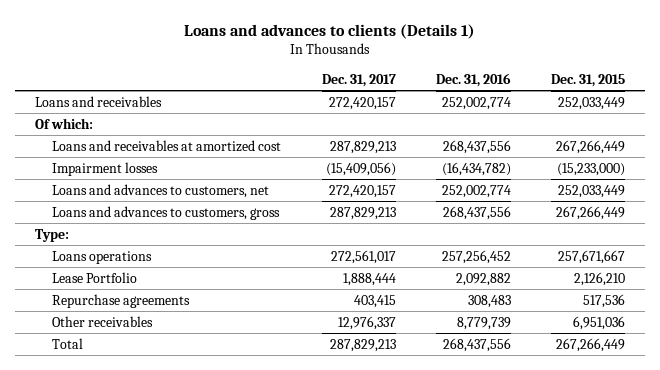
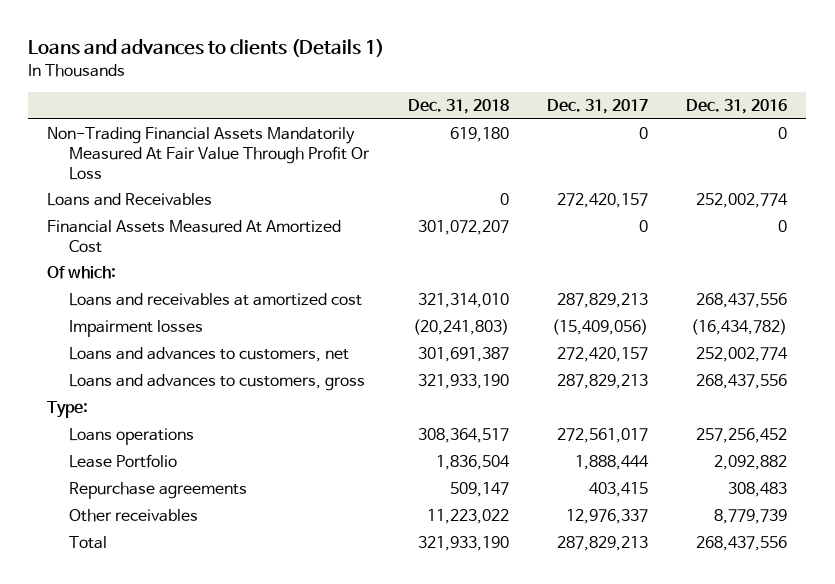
[551,73,626,87] Dec. 31, 2015 -> none
none -> [407,99,509,115] Dec. 31, 2018
none -> [47,127,371,180] Non-Trading Financial Assets Mandatorily Measured At Fair Value Through Profit Or Loss
[34,95,162,107] Loans and receivables -> [47,193,213,207] Loans and Receivables
none -> [47,220,342,253] Financial Assets Measured At Amortized Cost

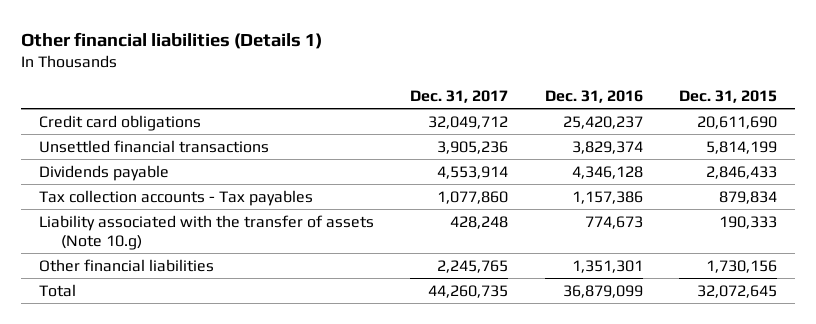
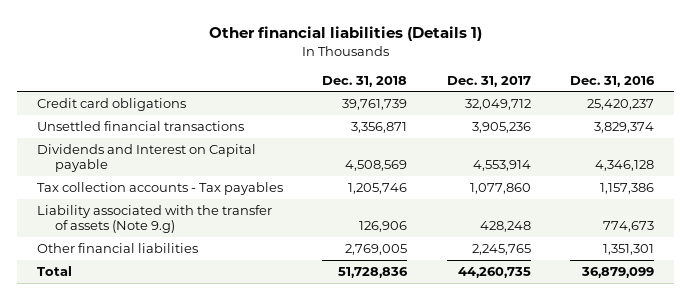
[679,89,778,103] Dec. 31, 2015 -> none
none -> [322,75,408,87] Dec. 31, 2018
[39,164,170,181] Dividends payable -> [37,143,257,173] Dividends and Interest on Capital payable
[39,214,375,251] Liability associated with the transfer of assets (Note 10.g) -> [37,204,273,234] Liability associated with the transfer of assets (Note 9.g)

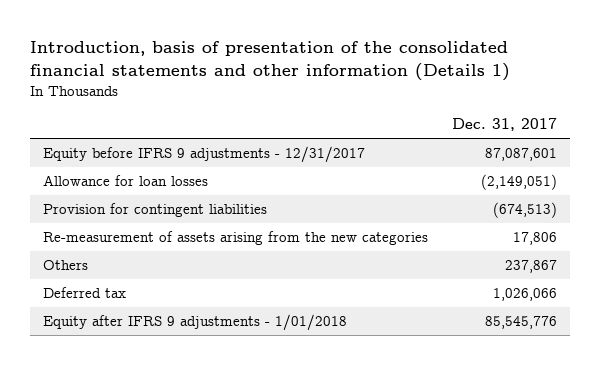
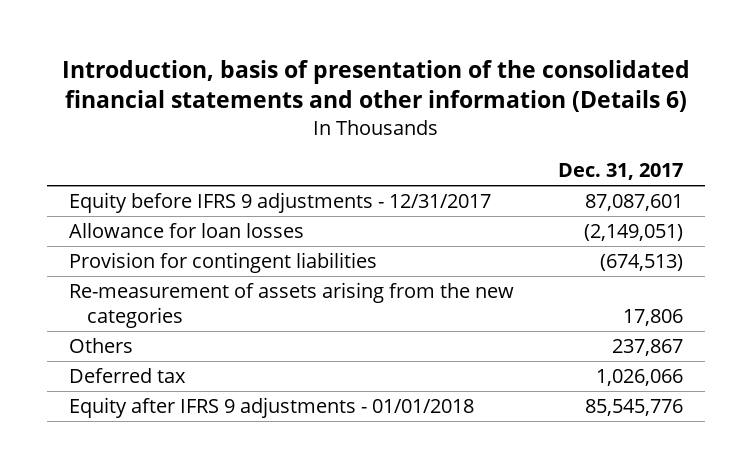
[30,40,511,81] Introduction, basis of presentation of the consolidated financial statements and other information (Details 1) -> [62,59,691,113] Introduction, basis of presentation of the consolidated financial statements and other information (Details 6)
[42,313,347,331] Equity after IFRS 9 adjustments - 1/01/2018 -> [68,397,474,419] Equity after IFRS 9 adjustments - 01/01/2018

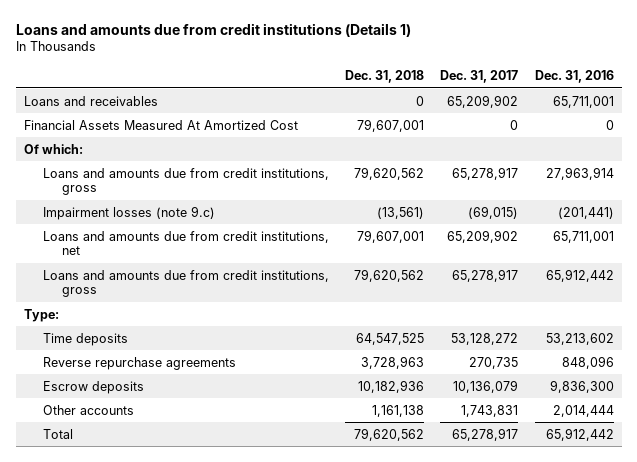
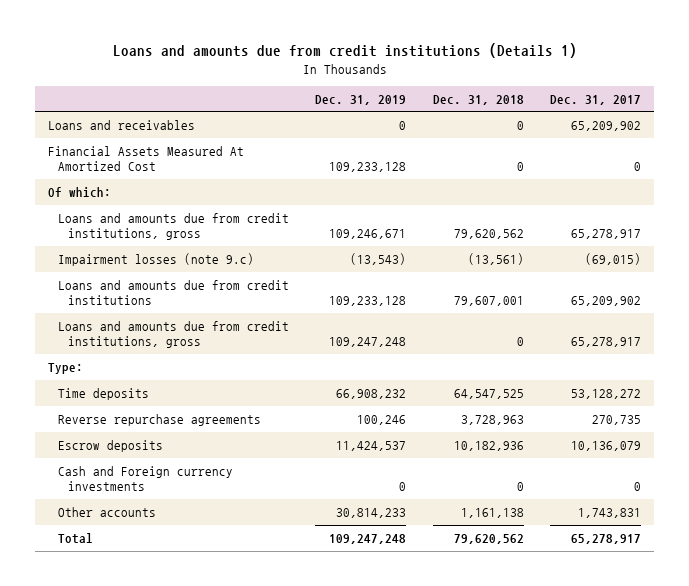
[534,69,614,83] Dec. 31, 2016 -> none
none -> [315,94,407,105] Dec. 31, 2019
[356,118,424,132] 79,607,001 -> [516,162,524,172] 0
[42,230,329,256] Loans and amounts due from credit institutions, net -> [58,279,290,306] Loans and amounts due from credit institutions
[353,268,424,282] 79,620,562 -> [516,337,524,347] 0
none -> [58,465,234,492] Cash and Foreign currency investments

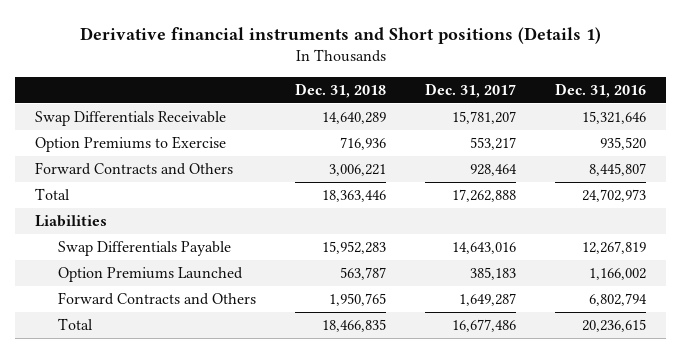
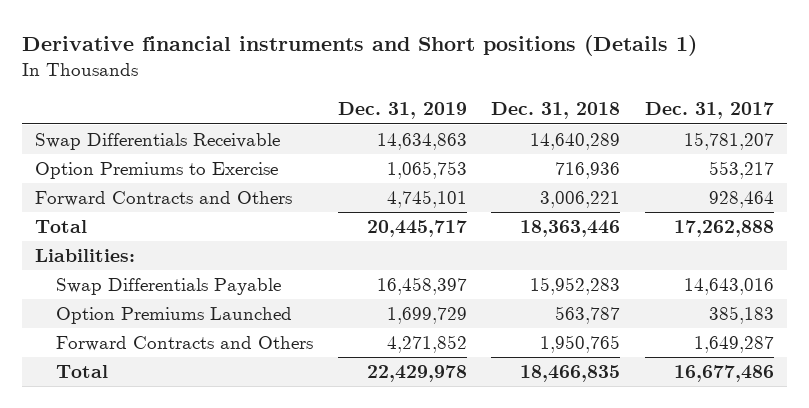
[555,83,647,99] Dec. 31, 2016 -> none
none -> [337,102,467,120] Dec. 31, 2019
[34,215,107,228] Liabilities -> [34,248,135,262] Liabilities:

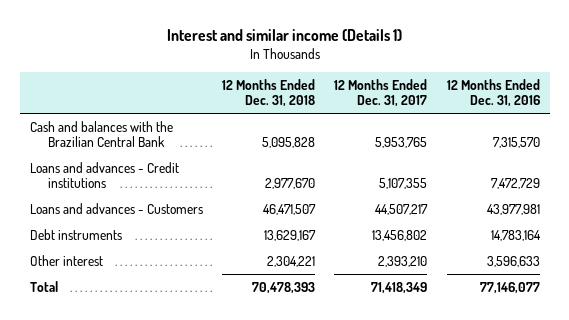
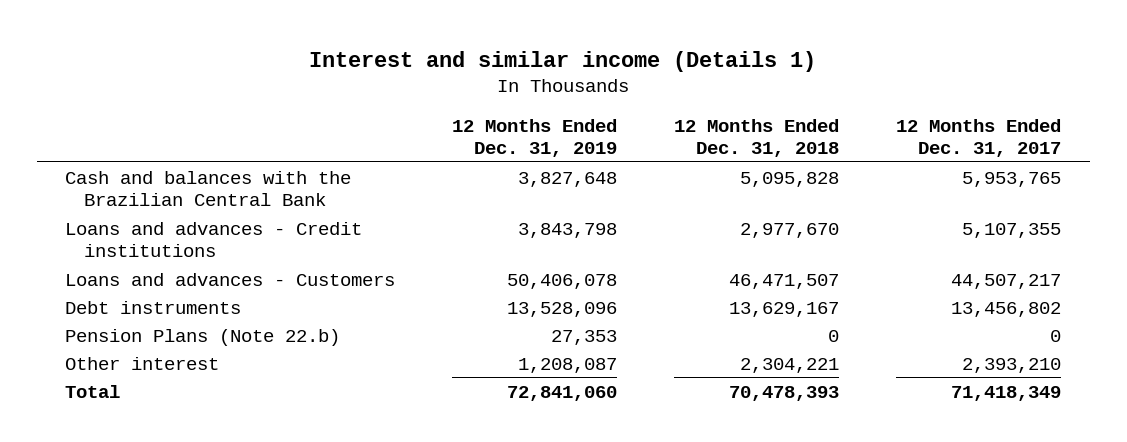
[446,78,540,108] 12 Months Ended Dec. 31, 2016 -> none
none -> [452,118,618,157] 12 Months Ended Dec. 31, 2019
none -> [65,328,341,346] Pension Plans (Note 22.b)

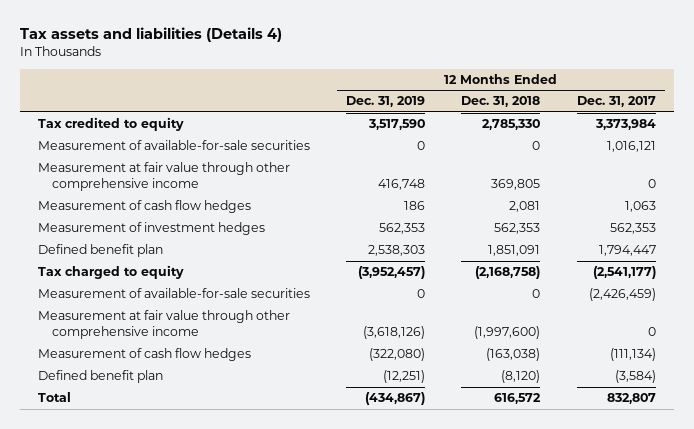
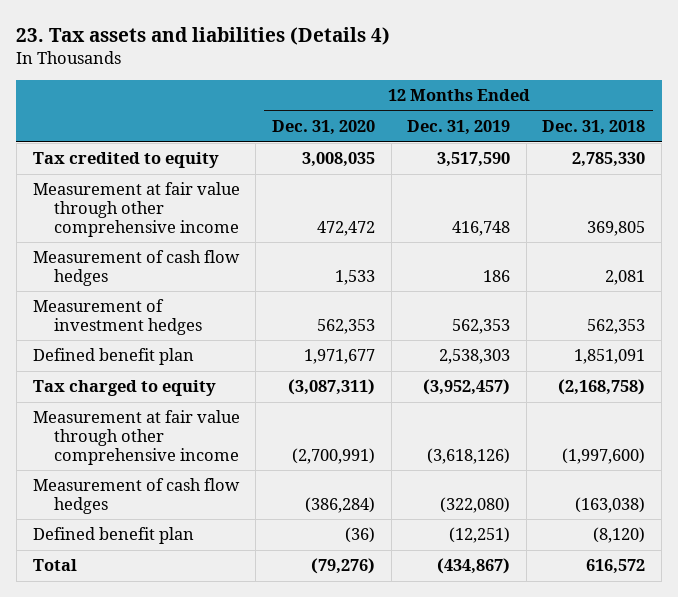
[19,27,282,43] Tax assets and liabilities (Details 4) -> [16,26,391,45] 23. Tax assets and liabilities (Details 4)
[576,96,656,108] Dec. 31, 2017 -> none
none -> [271,120,375,136] Dec. 31, 2020
[38,140,311,151] Measurement of available-for-sale securities -> none
[38,288,311,299] Measurement of available-for-sale securities -> none

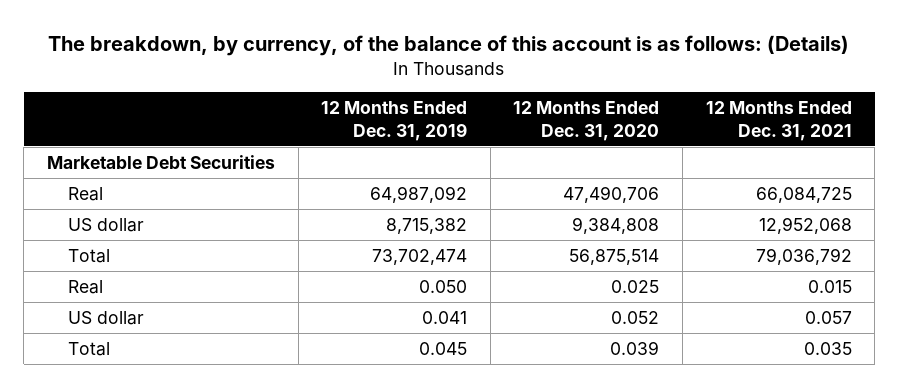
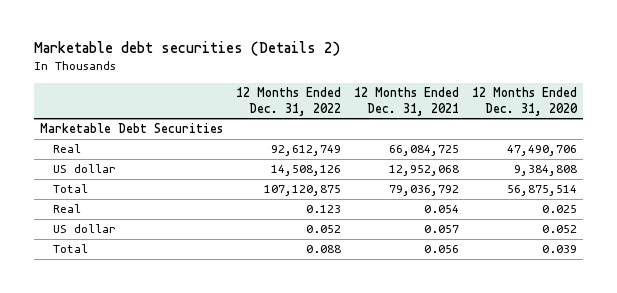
[48,34,850,56] The breakdown, by currency, of the balance of this account is as follows: (Details) -> [33,41,340,57] Marketable debt securities (Details 2)
[321,101,468,141] 12 Months Ended Dec. 31, 2019 -> none
none -> [236,87,342,116] 12 Months Ended Dec. 31, 2022
[807,279,852,293] 0.015 -> [424,205,460,214] 0.054
[803,341,852,355] 0.035 -> [424,245,460,254] 0.056

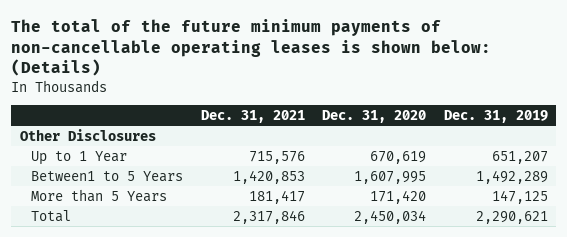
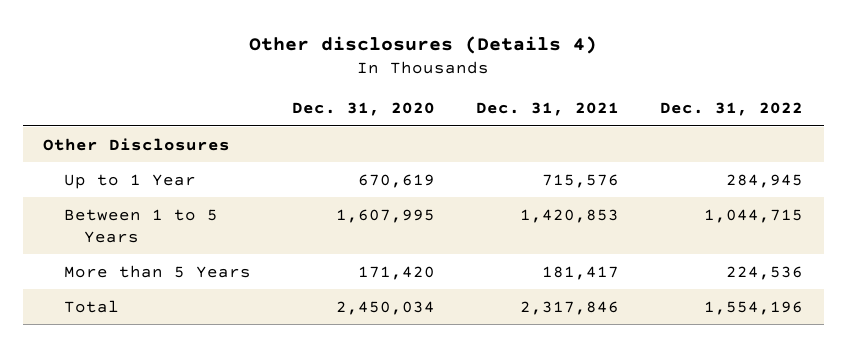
[10,18,491,77] The total of the future minimum payments of non-cancellable operating leases is shown below: (Details) -> [249,35,598,54] Other disclosures (Details 4)
[443,109,548,123] Dec. 31, 2019 -> none
none -> [660,102,804,117] Dec. 31, 2022
[31,170,184,182] Between1 to 5 Years -> [63,208,218,243] Between 1 to 5 Years

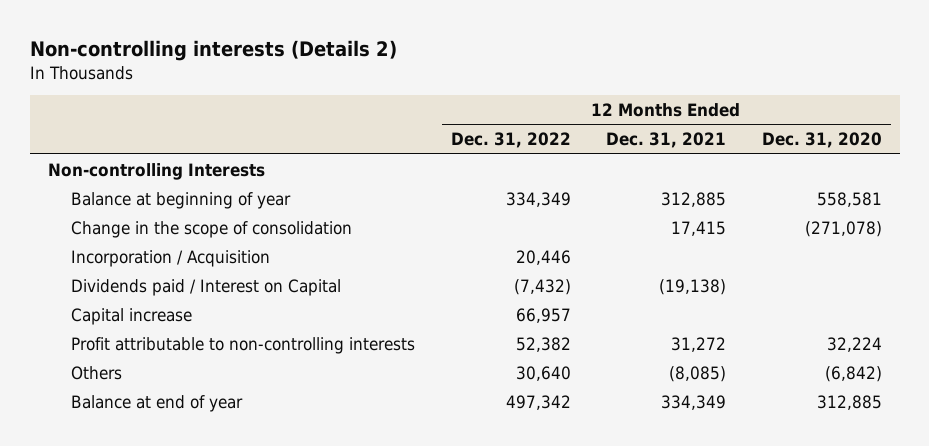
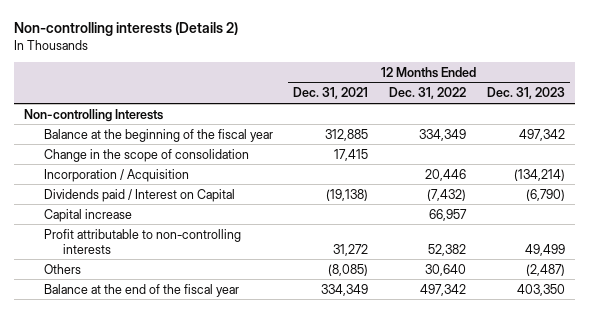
[761,132,882,149] Dec. 31, 2020 -> none
none -> [486,87,565,100] Dec. 31, 2023
[71,191,292,209] Balance at beginning of year -> [43,128,273,142] Balance at the beginning of the fiscal year
[71,394,244,412] Balance at end of year -> [43,283,239,297] Balance at the end of the fiscal year

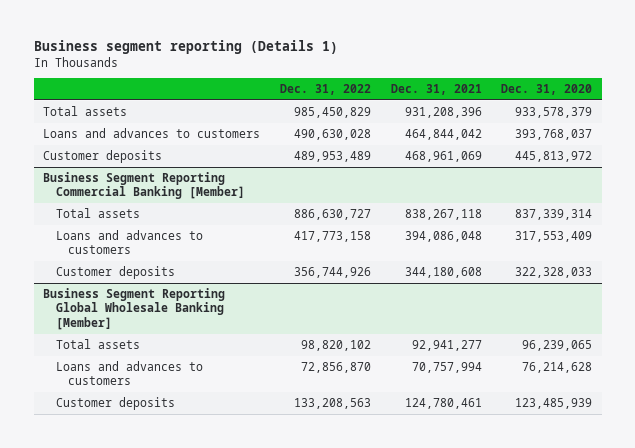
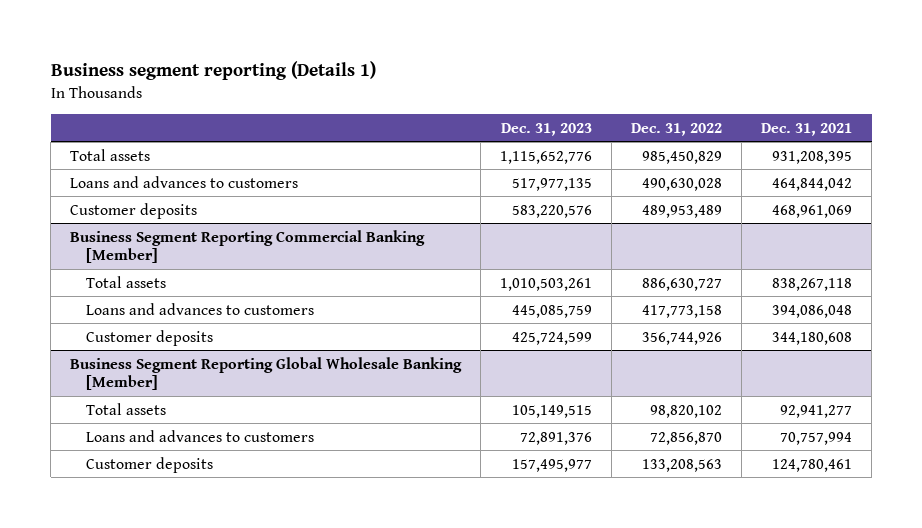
[501,84,593,96] Dec. 31, 2020 -> none
none -> [501,122,593,136] Dec. 31, 2023
[404,107,482,119] 931,208,396 -> [772,150,853,164] 931,208,395

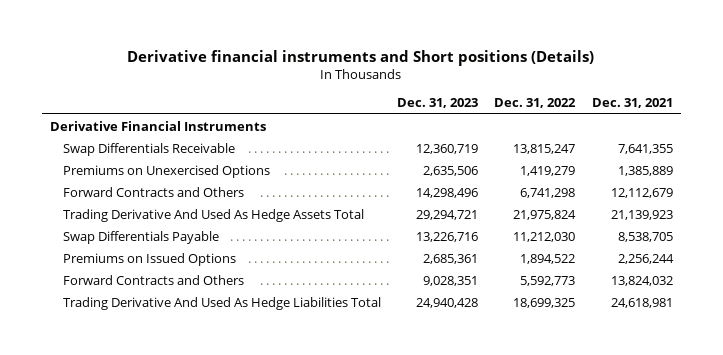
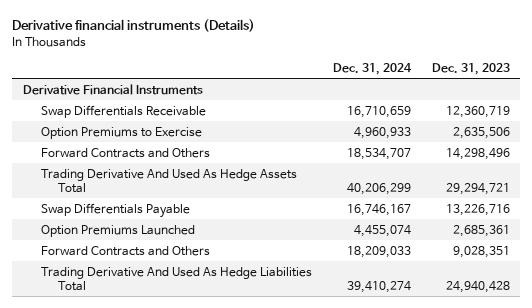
[127,49,595,66] Derivative financial instruments and Short positions (Details) -> [12,19,256,33] Derivative financial instruments (Details)
[494,98,577,109] Dec. 31, 2022 -> none
[591,98,673,109] Dec. 31, 2021 -> none
none -> [332,62,412,75] Dec. 31, 2024
[63,164,271,178] Premiums on Unexercised Options -> [40,126,202,139] Option Premiums to Exercise
[63,252,237,266] Premiums on Issued Options -> [40,224,195,237] Option Premiums Launched

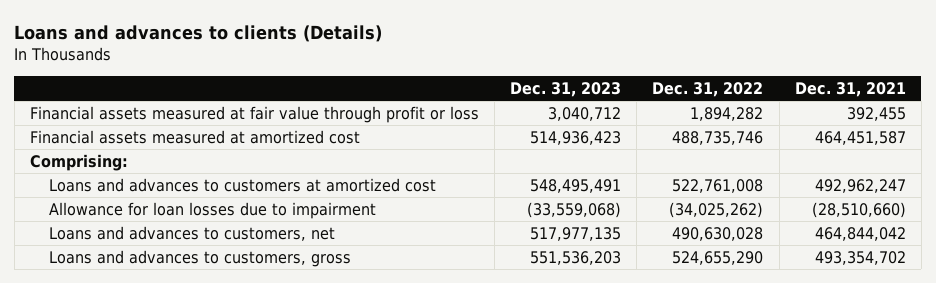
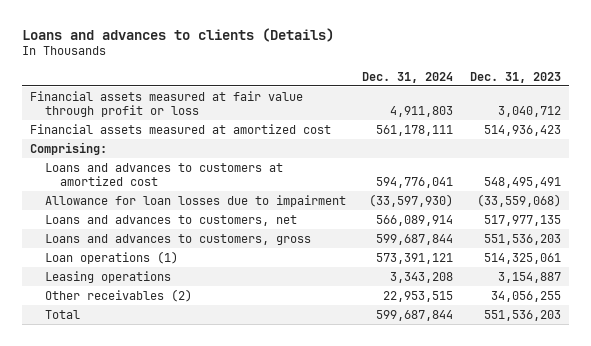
[652,81,764,97] Dec. 31, 2022 -> none
[794,81,906,97] Dec. 31, 2021 -> none
none -> [362,71,454,83] Dec. 31, 2024
none -> [44,250,178,264] Loan operations (1)
none -> [44,270,171,283] Leasing operations
none -> [44,288,192,302] Other receivables (2)
none -> [44,309,80,319] Total

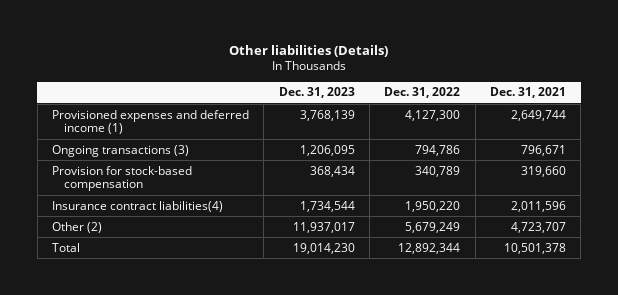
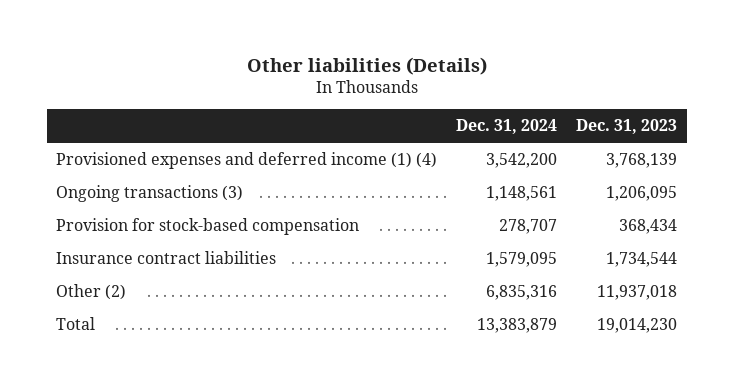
[384,87,461,99] Dec. 31, 2022 -> none
[489,87,566,99] Dec. 31, 2021 -> none
none -> [456,119,558,135] Dec. 31, 2024
[51,109,249,135] Provisioned expenses and deferred income (1) -> [56,152,438,170] Provisioned expenses and deferred income (1) (4)
[51,200,223,212] Insurance contract liabilities(4) -> [56,251,277,265] Insurance contract liabilities
[292,221,355,233] 11,937,017 -> [597,285,678,301] 11,937,018

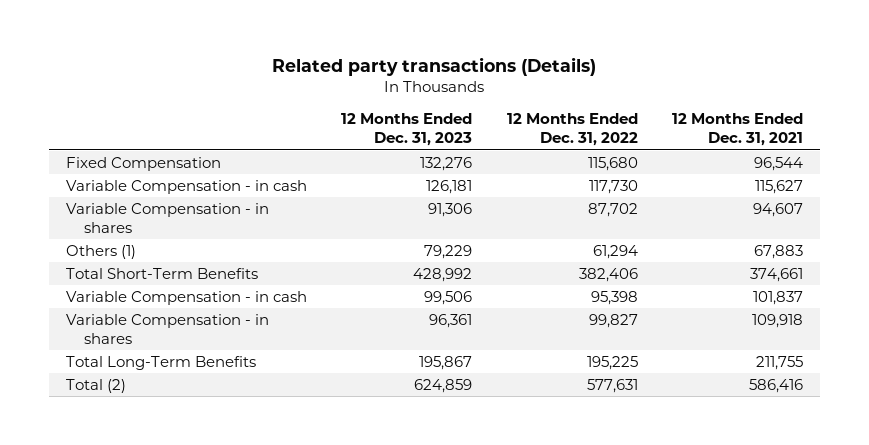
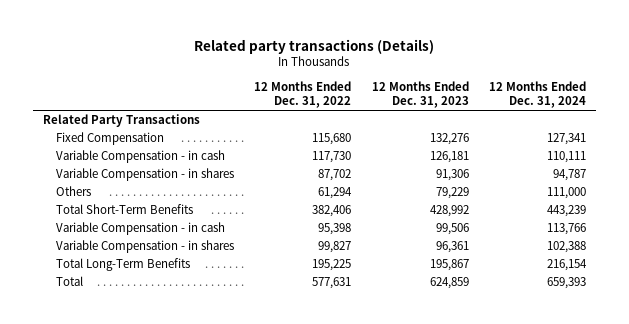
[672,113,804,147] 12 Months Ended Dec. 31, 2021 -> none
none -> [489,81,587,109] 12 Months Ended Dec. 31, 2024
none -> [42,114,200,128] Related Party Transactions
[65,244,136,259] Others (1) -> [56,186,92,197] Others
[65,378,126,393] Total (2) -> [56,276,84,287] Total

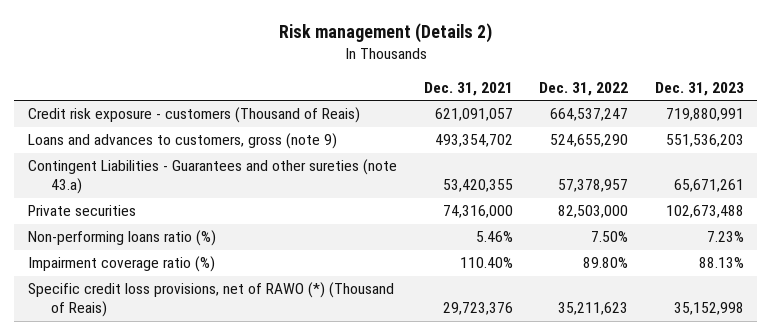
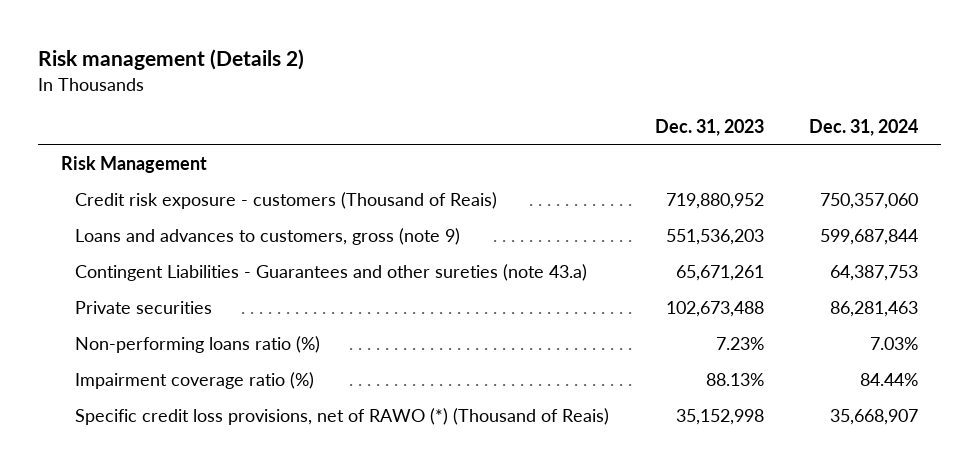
[423,81,513,96] Dec. 31, 2021 -> none
[539,81,629,96] Dec. 31, 2022 -> none
none -> [809,119,919,137] Dec. 31, 2024
none -> [60,156,207,174] Risk Management
[665,108,744,122] 719,880,991 -> [665,193,764,210] 719,880,952

